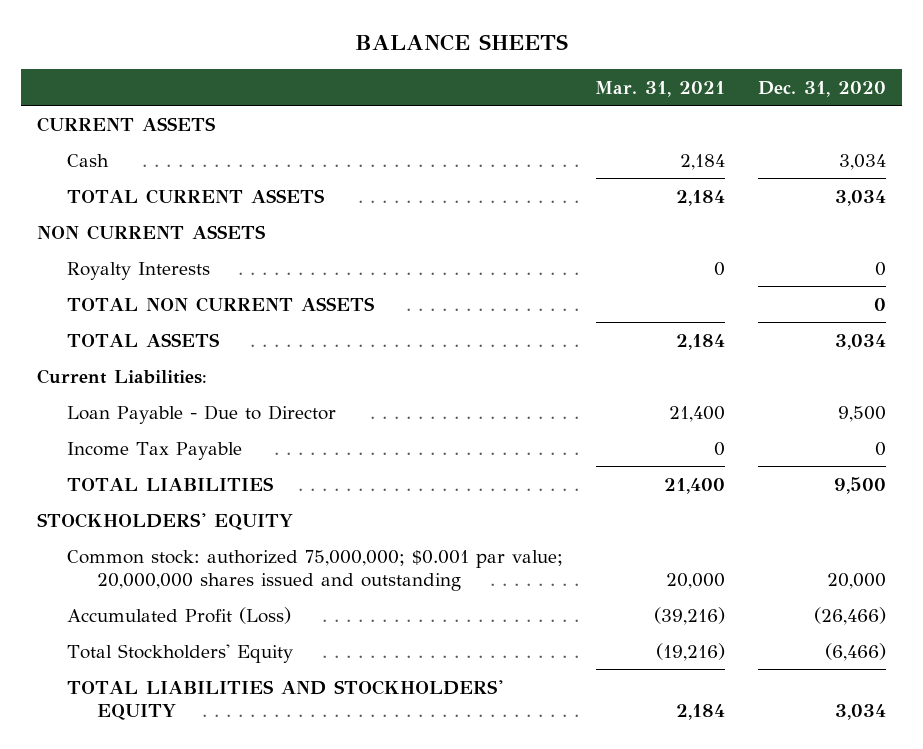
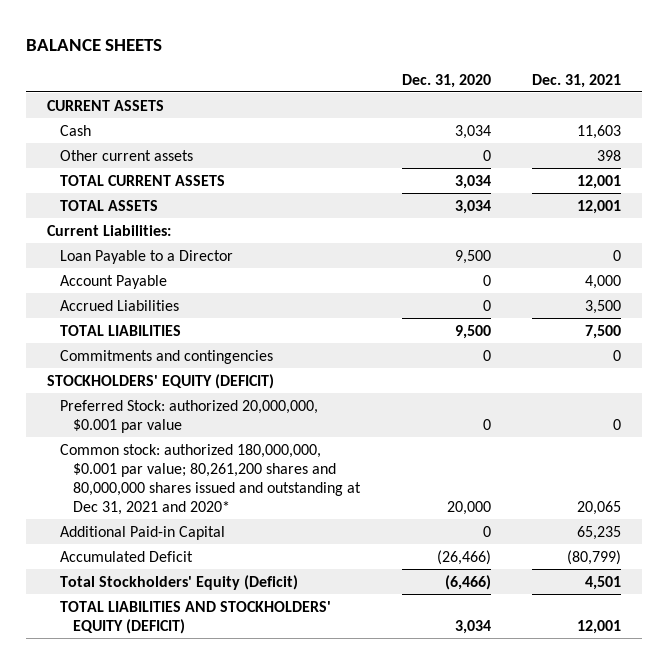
[595,80,726,97] Mar. 31, 2021 -> none
none -> [532,73,622,88] Dec. 31, 2021
none -> [60,149,194,161] Other current assets
[37,224,267,240] NON CURRENT ASSETS -> none
[66,261,210,280] Royalty Interests -> none
[66,296,375,312] TOTAL NON CURRENT ASSETS -> none
[66,441,242,460] Income Tax Payable -> none
[66,404,336,424] Loan Payable - Due to Director -> [60,249,234,264] Loan Payable to a Director
none -> [60,274,168,289] Account Payable
none -> [60,299,180,311] Accrued Liabilities
none -> [60,349,274,364] Commitments and contingencies
[37,512,294,530] STOCKHOLDERS' EQUITY -> [47,373,275,389] STOCKHOLDERS' EQUITY (DEFICIT)
none -> [60,399,319,433] Preferred Stock: authorized 20,000,000, $0.001 par value
[66,549,563,591] Common stock: authorized 75,000,000; $0.001 par value; 20,000,000 shares issued and outstanding -> [60,443,362,515] Common stock: authorized 180,000,000, $0.001 par value; 80,261,200 shares and 80,000,000 shares issued and outstanding at Dec 31, 2021 and 2020*
none -> [60,525,226,540] Additional Paid-in Capital
[66,606,291,624] Accumulated Profit (Loss) -> [60,550,194,562] Accumulated Deficit
[66,643,293,663] Total Stockholders' Equity -> [60,574,299,590] Total Stockholders' Equity (Deficit)
[66,679,503,720] TOTAL LIABILITIES AND STOCKHOLDERS' EQUITY -> [60,600,332,634] TOTAL LIABILITIES AND STOCKHOLDERS' EQUITY (DEFICIT)

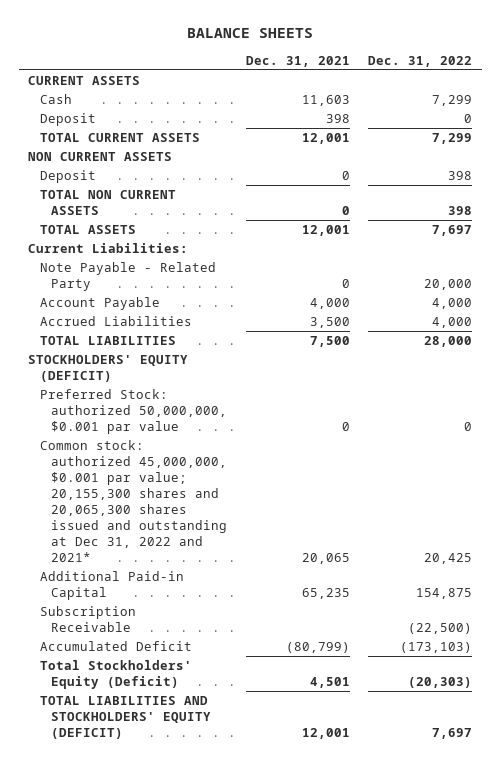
[401,73,491,88] Dec. 31, 2020 -> none
none -> [368,55,473,67] Dec. 31, 2022
[60,149,194,161] Other current assets -> [39,113,96,127] Deposit
none -> [28,152,173,162] NON CURRENT ASSETS
none -> [39,170,96,184] Deposit
none -> [39,190,176,216] TOTAL NON CURRENT ASSETS
[60,249,234,264] Loan Payable to a Director -> none
none -> [39,262,216,292] Note Payable - Related Party
[60,349,274,364] Commitments and contingencies -> none
[60,399,319,433] Preferred Stock: authorized 20,000,000, $0.001 par value -> [39,389,227,435] Preferred Stock: authorized 50,000,000, $0.001 par value
[60,443,362,515] Common stock: authorized 180,000,000, $0.001 par value; 80,261,200 shares and 80,000,000 shares issued and outstanding at Dec 31, 2021 and 2020* -> [39,440,227,562] Common stock: authorized 45,000,000, $0.001 par value; 20,155,300 shares and 20,065,300 shares issued and outstanding at Dec 31, 2022 and 2021*
none -> [39,606,136,633] Subscription Receivable

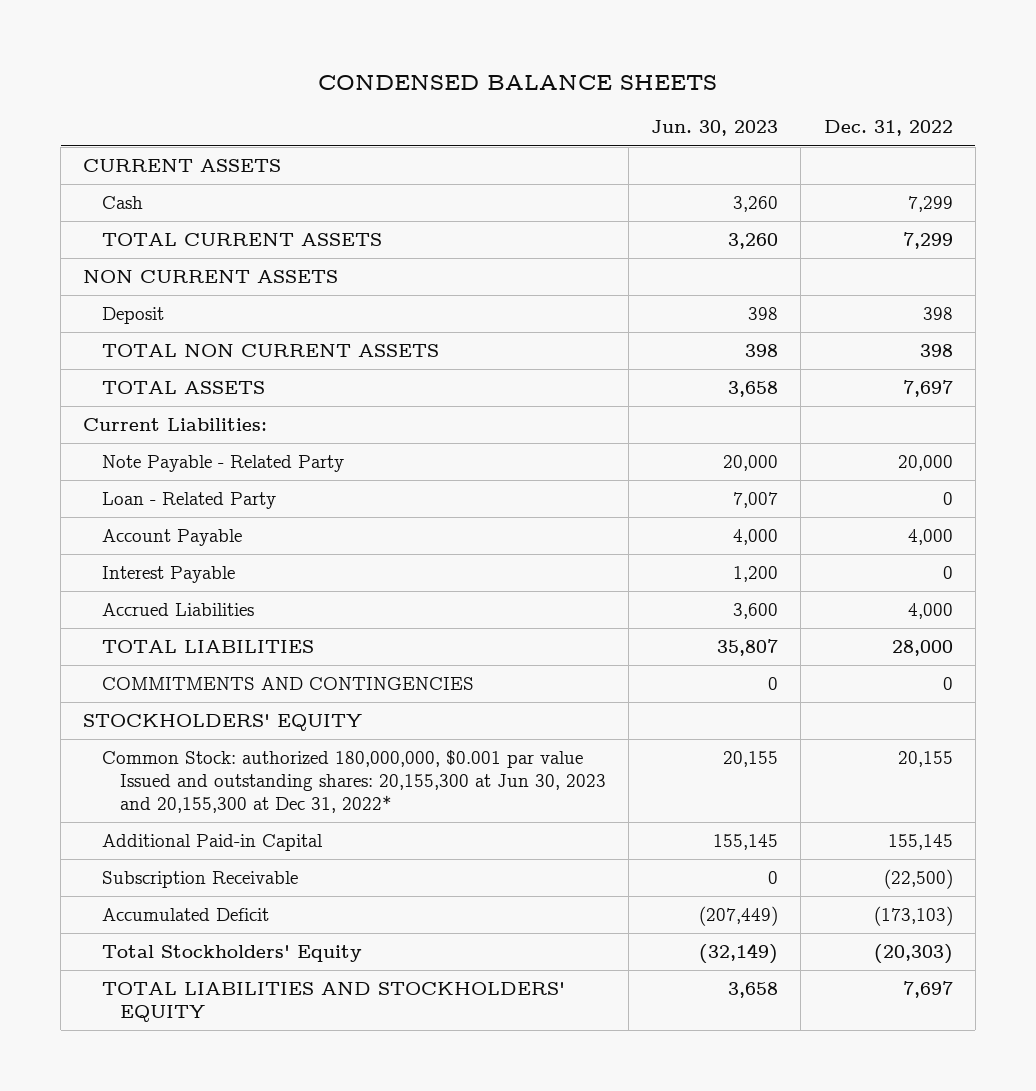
[187,28,314,39] BALANCE SHEETS -> [317,74,717,90] CONDENSED BALANCE SHEETS
[245,55,350,67] Dec. 31, 2021 -> none
none -> [651,120,779,137] Jun. 30, 2023
[39,113,96,127] Deposit -> none
none -> [101,492,276,510] Loan - Related Party
none -> [101,566,235,584] Interest Payable
[39,389,227,435] Preferred Stock: authorized 50,000,000, $0.001 par value -> none
none -> [101,677,474,691] COMMITMENTS AND CONTINGENCIES
[28,355,189,383] STOCKHOLDERS' EQUITY (DEFICIT) -> [83,714,363,732] STOCKHOLDERS' EQUITY
[39,440,227,562] Common stock: authorized 45,000,000, $0.001 par value; 20,155,300 shares and 20,065,300 shares issued and outstanding at Dec 31, 2022 and 2021* -> [101,750,607,813] Common Stock: authorized 180,000,000, $0.001 par value Issued and outstanding shares: 20,155,300 at Jun 30, 2023 and 20,155,300 at Dec 31, 2022*
[424,552,473,564] 20,425 -> [897,751,953,768] 20,155
[416,588,473,600] 154,875 -> [887,834,953,851] 155,145
[39,660,192,690] Total Stockholders' Equity (Deficit) -> [101,945,362,963] Total Stockholders' Equity
[39,696,211,740] TOTAL LIABILITIES AND STOCKHOLDERS' EQUITY (DEFICIT) -> [101,982,565,1022] TOTAL LIABILITIES AND STOCKHOLDERS' EQUITY

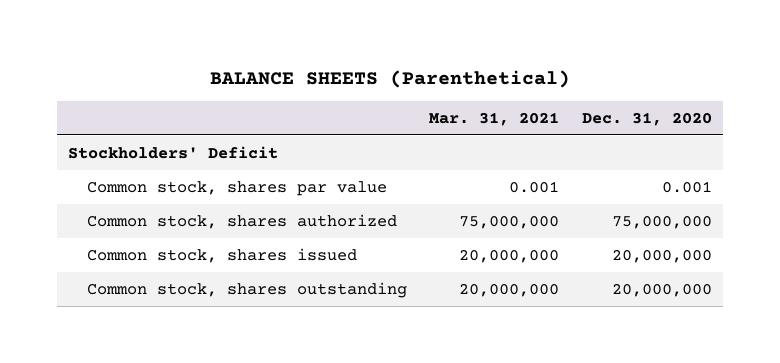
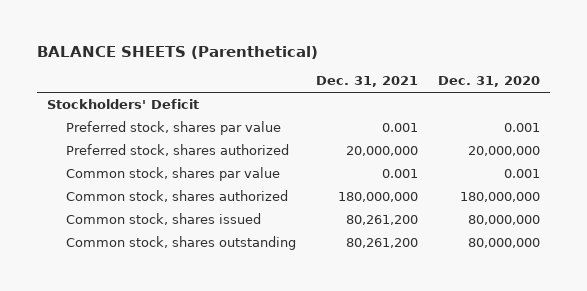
[429,111,560,126] Mar. 31, 2021 -> none
none -> [315,76,418,88] Dec. 31, 2021
none -> [65,121,281,136] Preferred stock, shares par value
none -> [65,144,289,157] Preferred stock, shares authorized
[611,214,712,229] 75,000,000 -> [459,192,540,203] 180,000,000
[611,248,712,263] 20,000,000 -> [467,215,540,226] 80,000,000
[611,282,712,297] 20,000,000 -> [467,238,540,249] 80,000,000

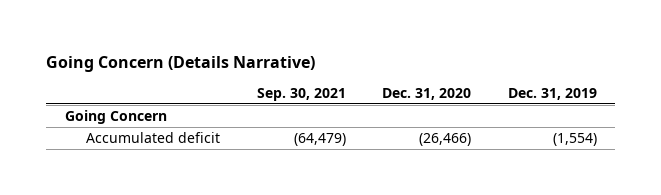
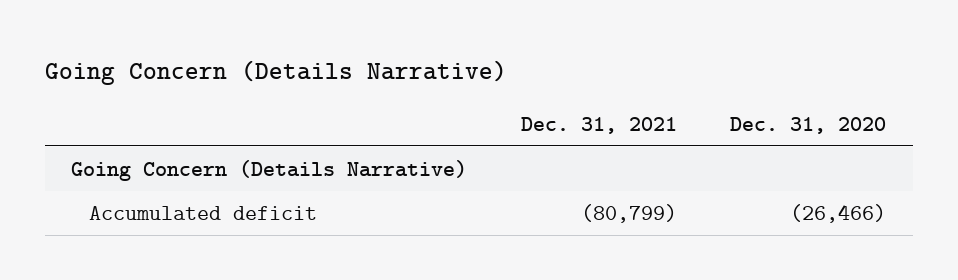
[256,87,346,101] Sep. 30, 2021 -> none
[507,87,597,100] Dec. 31, 2019 -> none
none -> [520,116,677,134] Dec. 31, 2021
[64,109,167,124] Going Concern -> [71,159,468,181] Going Concern (Details Narrative)

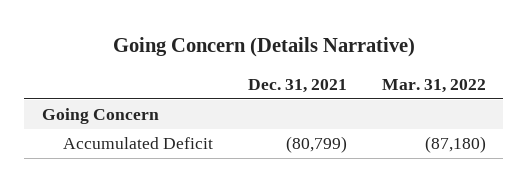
[730,116,887,134] Dec. 31, 2020 -> none
none -> [381,78,486,93] Mar. 31, 2022
[71,159,468,181] Going Concern (Details Narrative) -> [41,108,159,125] Going Concern
[88,205,317,220] Accumulated deficit -> [63,137,214,150] Accumulated Deficit

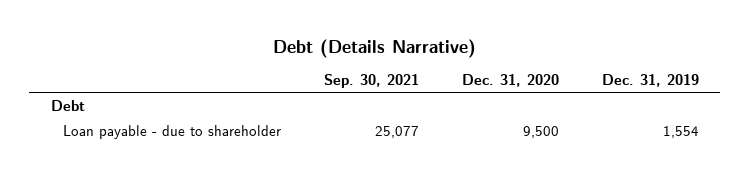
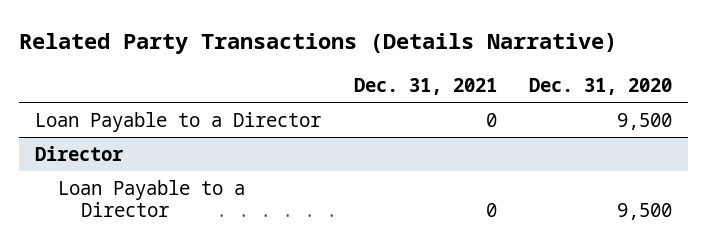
[272,38,476,58] Debt (Details Narrative) -> [19,32,618,54] Related Party Transactions (Details Narrative)
[323,74,419,89] Sep. 30, 2021 -> none
[601,74,699,88] Dec. 31, 2019 -> none
none -> [353,78,497,96] Dec. 31, 2021
[50,99,85,111] Debt -> none
[63,124,282,139] Loan payable - due to shareholder -> [35,111,322,132] Loan Payable to a Director
none -> [35,145,125,161] Director
none -> [58,179,246,218] Loan Payable to a Director

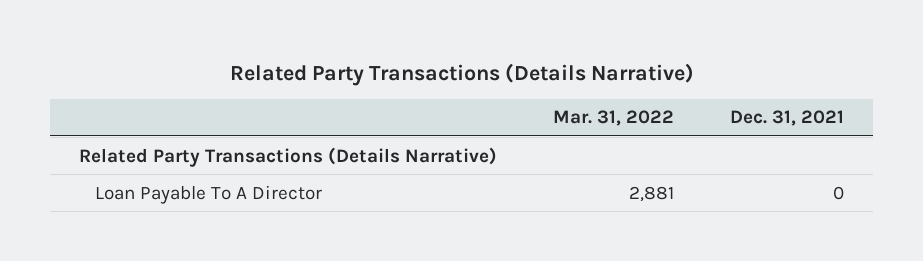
[528,78,672,96] Dec. 31, 2020 -> none
none -> [553,110,675,127] Mar. 31, 2022
[35,145,125,161] Director -> none
[58,179,246,218] Loan Payable to a Director -> none
none -> [78,146,497,167] Related Party Transactions (Details Narrative)
[35,111,322,132] Loan Payable to a Director -> [94,184,322,204] Loan Payable To A Director

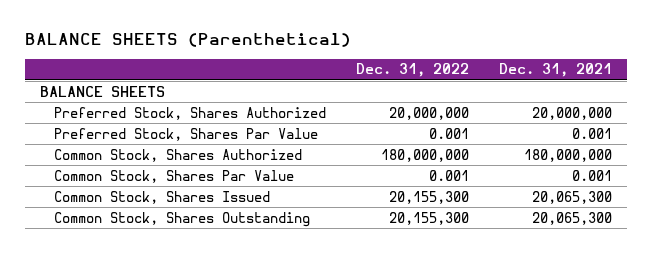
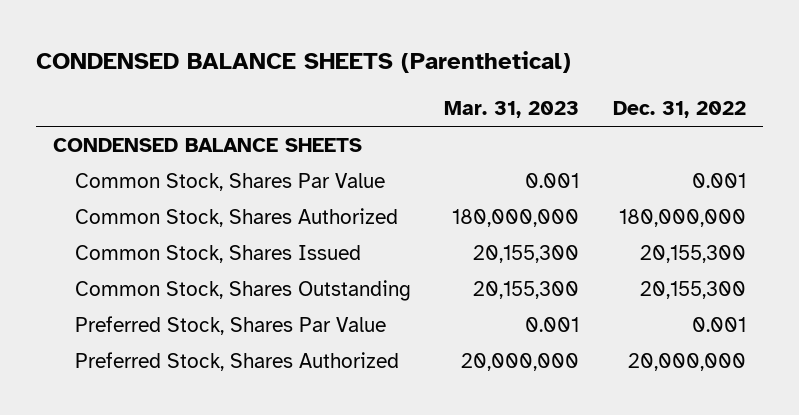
[24,33,351,48] BALANCE SHEETS (Parenthetical) -> [36,50,572,73] CONDENSED BALANCE SHEETS (Parenthetical)
[498,63,612,78] Dec. 31, 2021 -> none
none -> [444,101,580,119] Mar. 31, 2023
[39,85,165,97] BALANCE SHEETS -> [53,138,363,153] CONDENSED BALANCE SHEETS
[53,148,302,162] Common Stock, Shares Authorized -> [74,208,398,228] Common Stock, Shares Authorized
[53,127,318,141] Preferred Stock, Shares Par Value -> [74,316,386,336] Preferred Stock, Shares Par Value
[53,106,326,120] Preferred Stock, Shares Authorized -> [74,352,399,372] Preferred Stock, Shares Authorized

